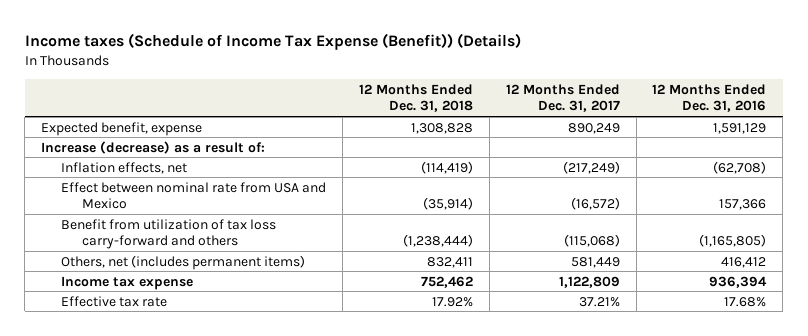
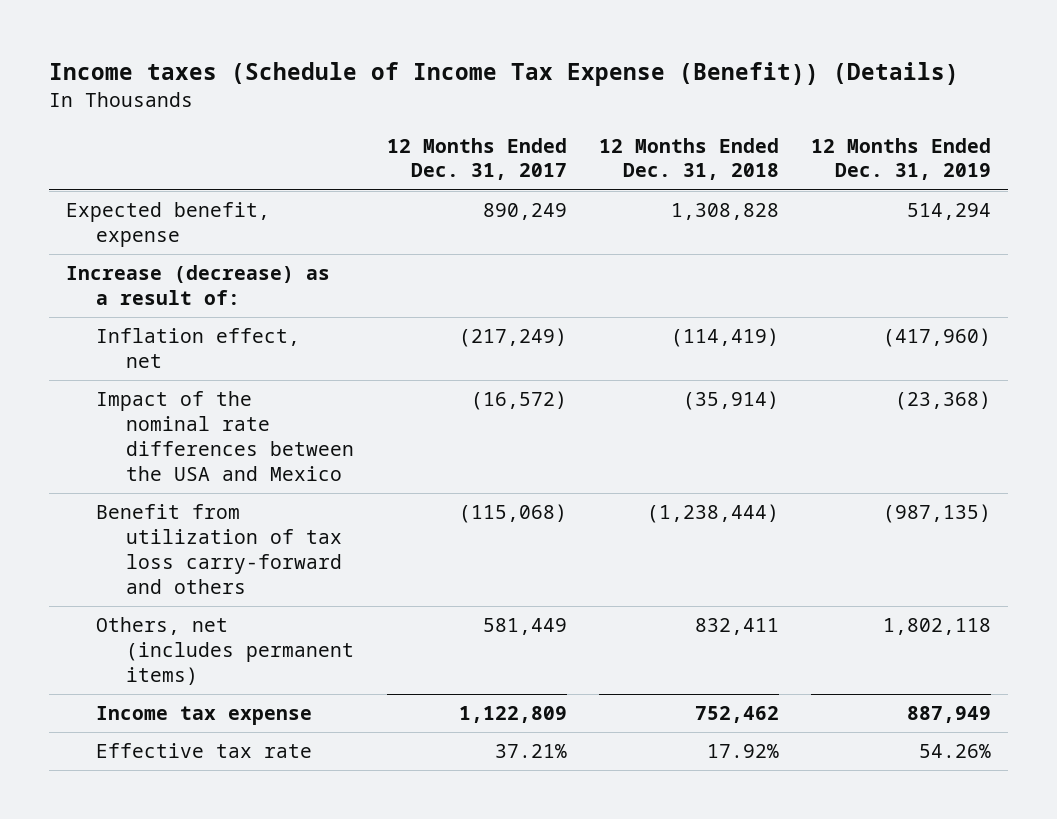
[652,84,767,113] 12 Months Ended Dec. 31, 2016 -> none
none -> [811,137,992,181] 12 Months Ended Dec. 31, 2019
[61,161,188,174] Inflation effects, net -> [95,328,300,369] Inflation effect, net
[61,181,327,209] Effect between nominal rate from USA and Mexico -> [95,391,355,482] Impact of the nominal rate differences between the USA and Mexico

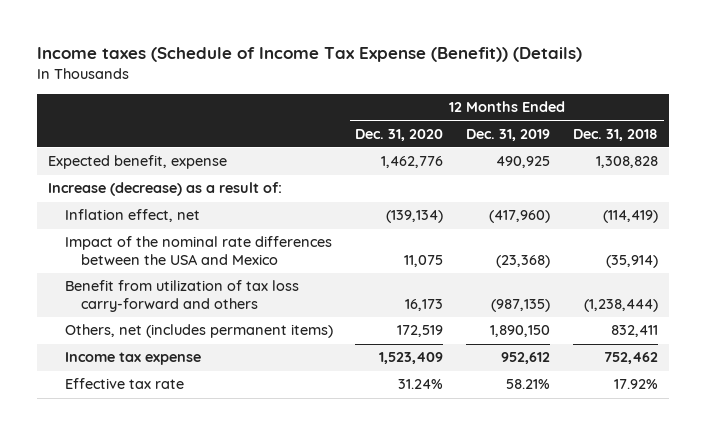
[386,137,567,181] 12 Months Ended Dec. 31, 2017 -> none
none -> [355,128,444,141] Dec. 31, 2020
[907,203,992,221] 514,294 -> [496,156,551,169] 490,925
[883,618,992,636] 1,802,118 -> [490,325,551,338] 1,890,150
[907,706,992,724] 887,949 -> [501,352,551,365] 952,612
[919,744,992,759] 54.26% -> [506,379,551,390] 58.21%

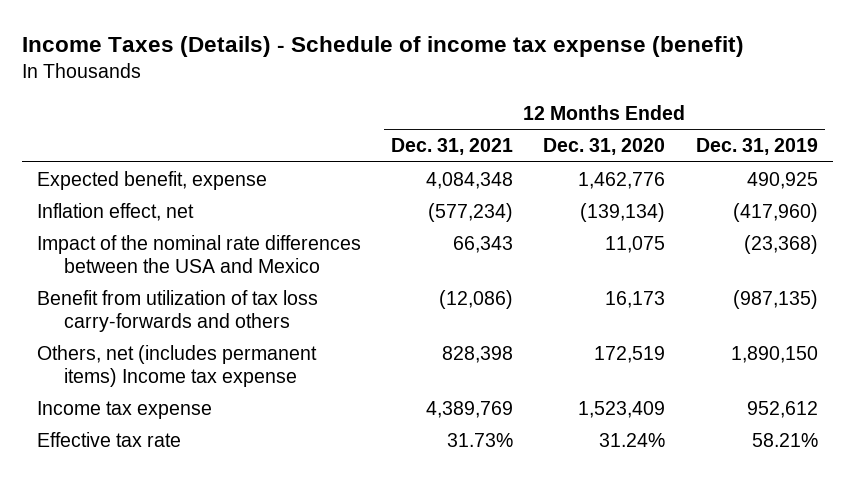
[36,47,582,63] Income taxes (Schedule of Income Tax Expense (Benefit)) (Details) -> [22,36,745,58] Income Taxes (Details) - Schedule of income tax expense (benefit)
[572,128,658,141] Dec. 31, 2018 -> none
none -> [391,138,514,156] Dec. 31, 2021
[48,182,283,197] Increase (decrease) as a result of: -> none
[64,280,299,313] Benefit from utilization of tax loss carry-forward and others -> [37,289,319,332] Benefit from utilization of tax loss carry-forwards and others
[64,324,333,339] Others, net (includes permanent items) -> [37,344,318,387] Others, net (includes permanent items) Income tax expense

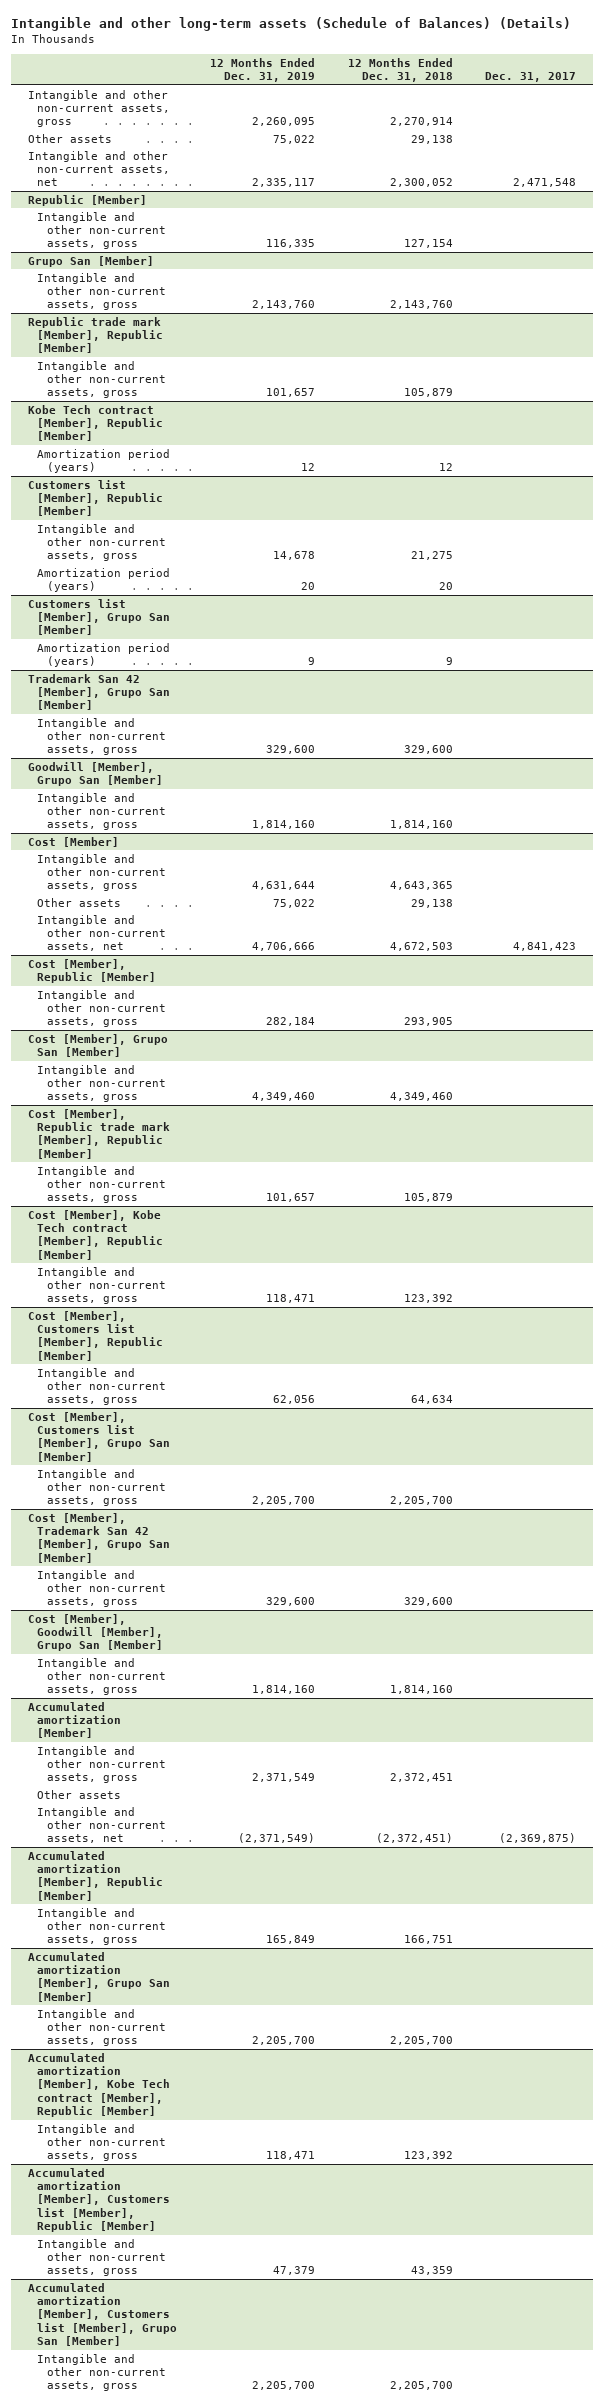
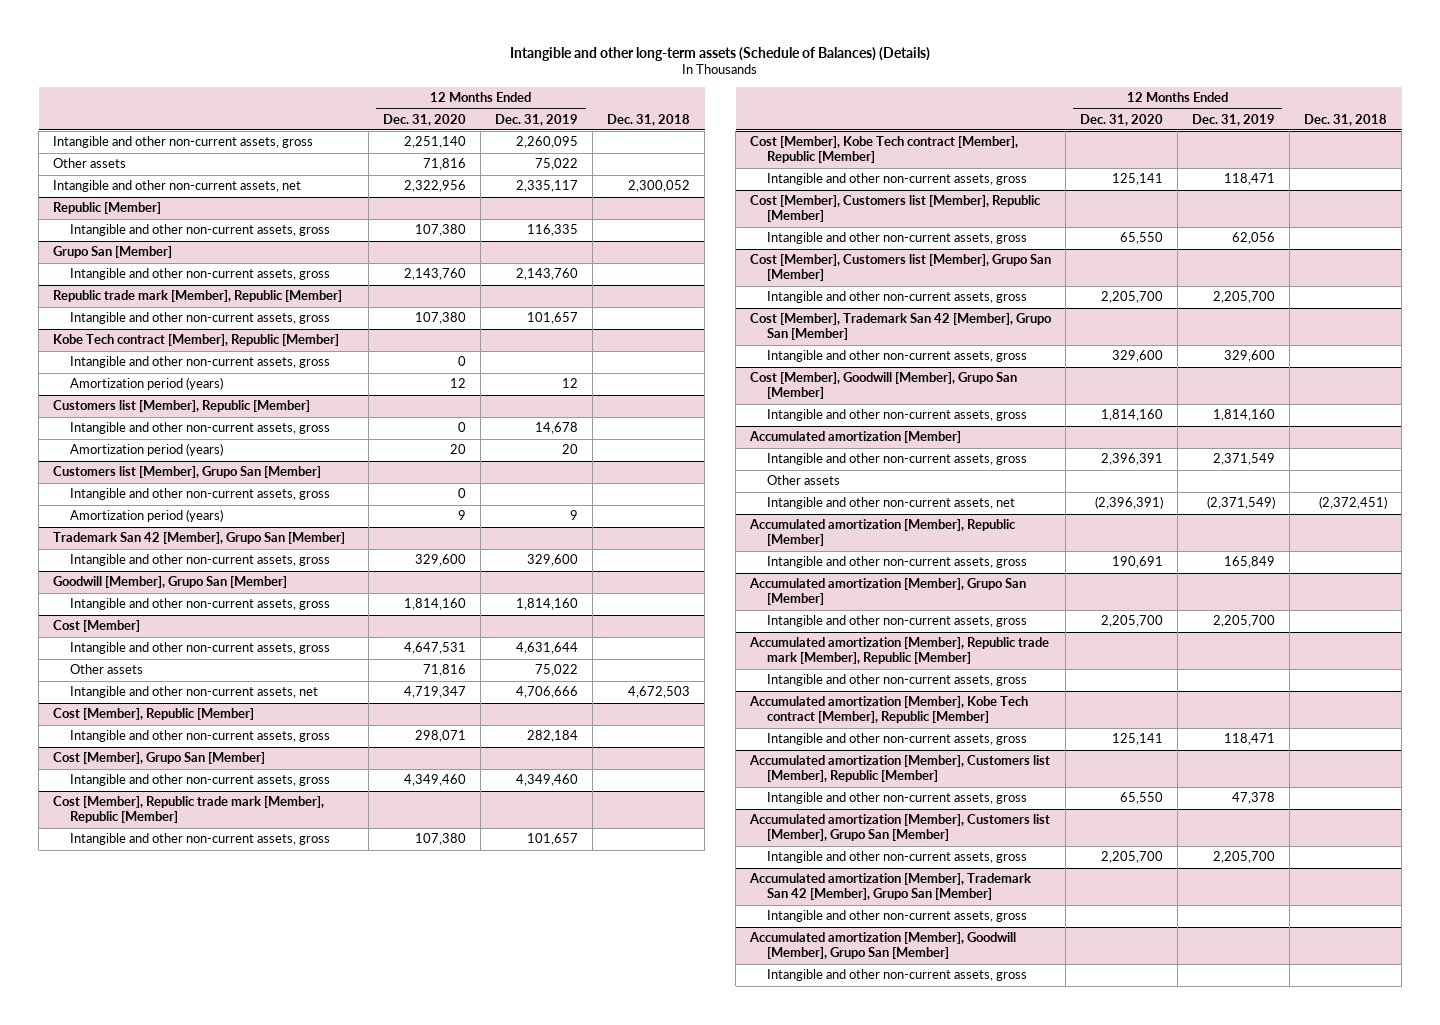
[347,57,453,83] 12 Months Ended Dec. 31, 2018 -> none
[485,72,577,83] Dec. 31, 2017 -> none
none -> [383,113,467,126] Dec. 31, 2020
none -> [607,113,691,126] Dec. 31, 2018
none -> [69,356,330,369] Intangible and other non-current assets, gross
none -> [69,488,330,501] Intangible and other non-current assets, gross
none -> [749,637,1050,665] Accumulated amortization [Member], Republic trade mark [Member], Republic [Member]
none -> [766,674,1027,687] Intangible and other non-current assets, gross
[273,2266,316,2276] 47,379 -> [1232,792,1276,805] 47,378
none -> [749,873,1032,901] Accumulated amortization [Member], Trademark San 42 [Member], Grupo San [Member]
none -> [766,910,1027,923] Intangible and other non-current assets, gross
none -> [749,932,1017,960] Accumulated amortization [Member], Goodwill [Member], Grupo San [Member]
none -> [766,969,1027,982] Intangible and other non-current assets, gross

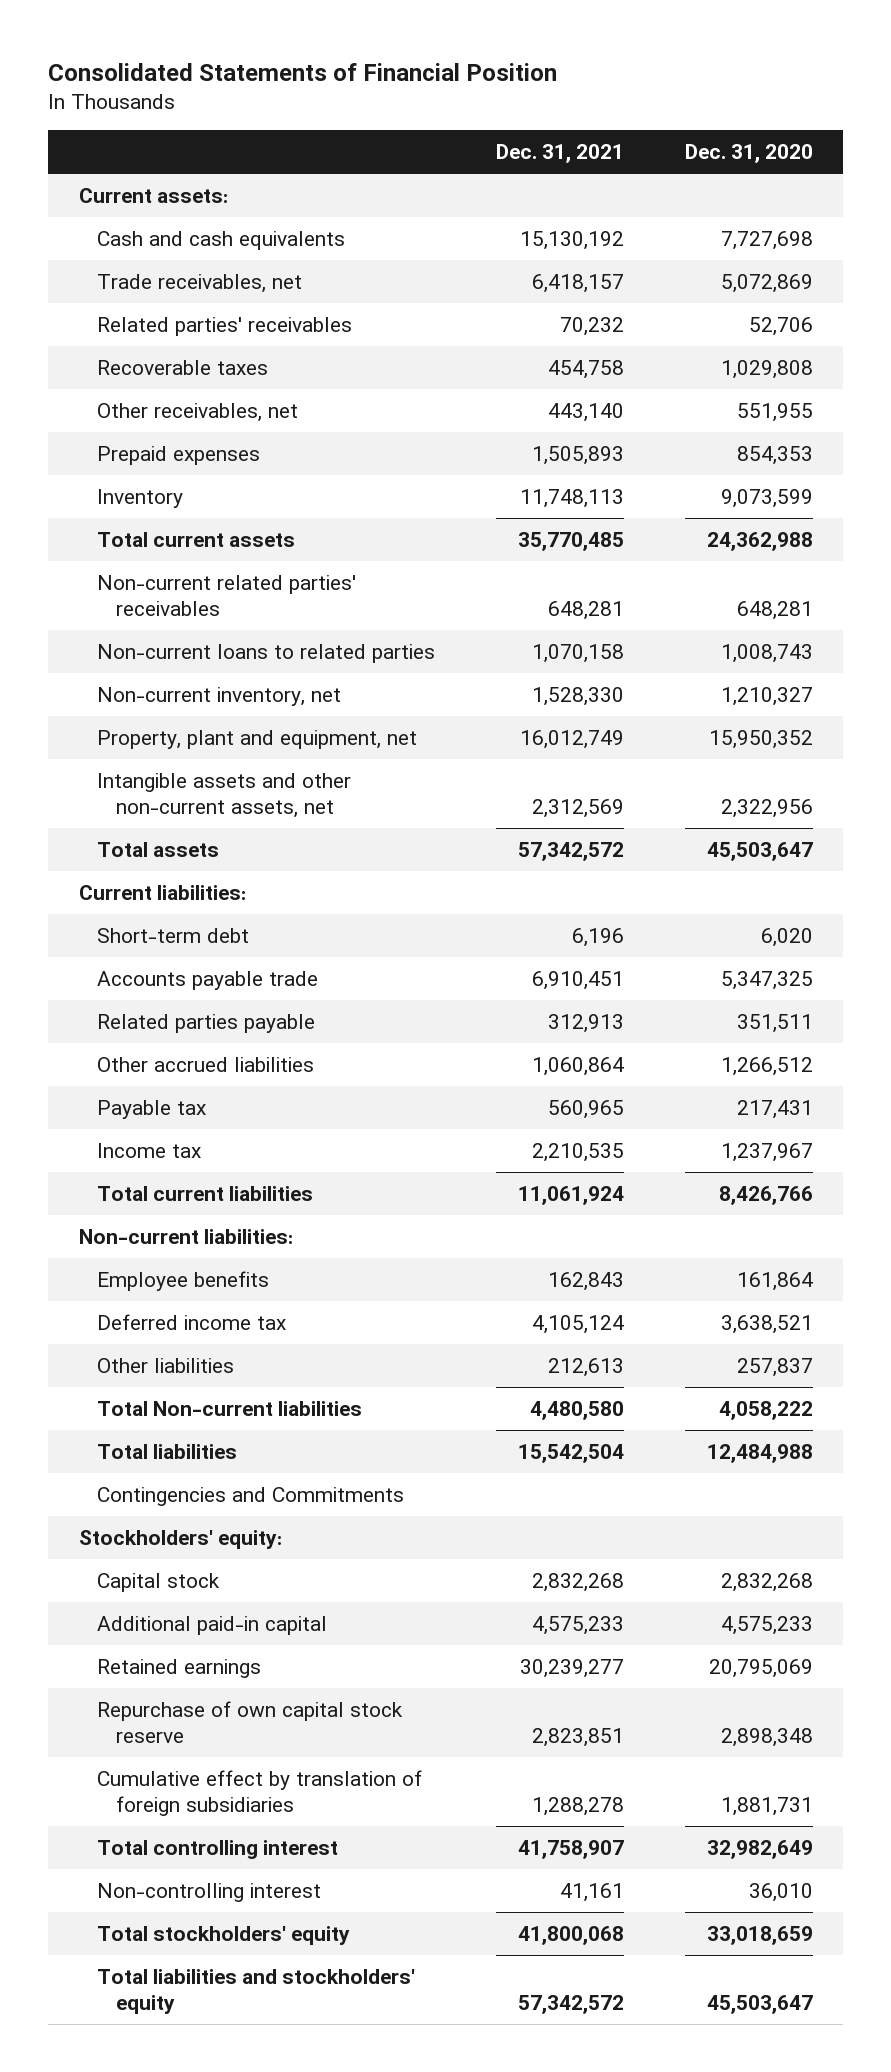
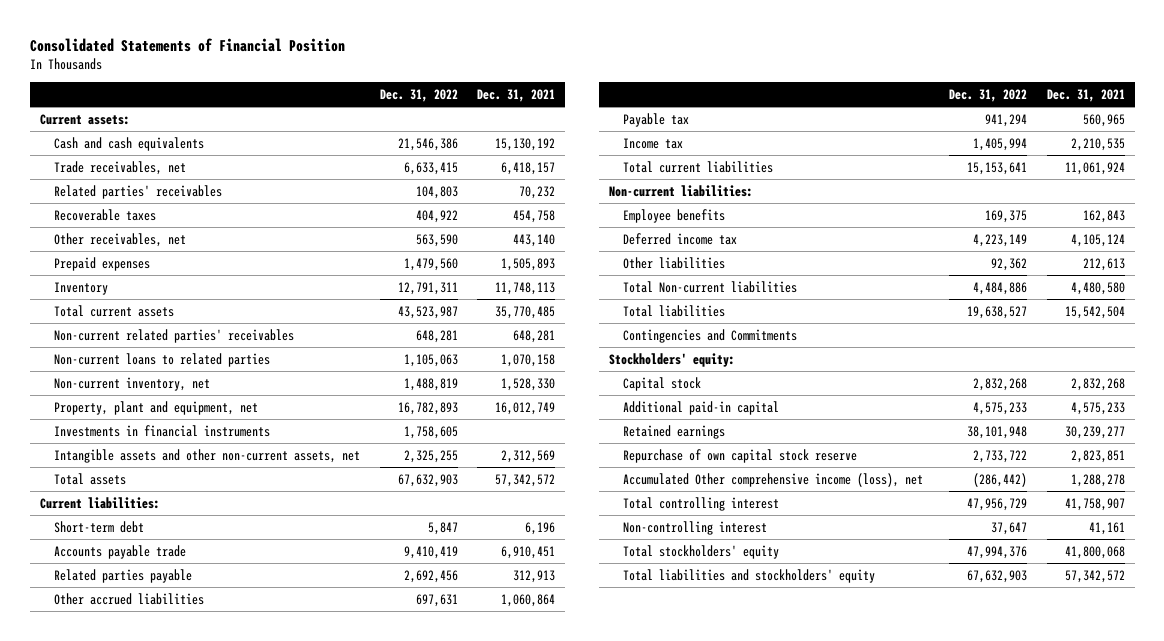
[684,144,813,164] Dec. 31, 2020 -> none
none -> [379,88,458,102] Dec. 31, 2022
none -> [53,424,270,437] Investments in financial instruments
[97,1769,423,1816] Cumulative effect by translation of foreign subsidiaries -> [622,472,923,487] Accumulated Other comprehensive income (loss), net

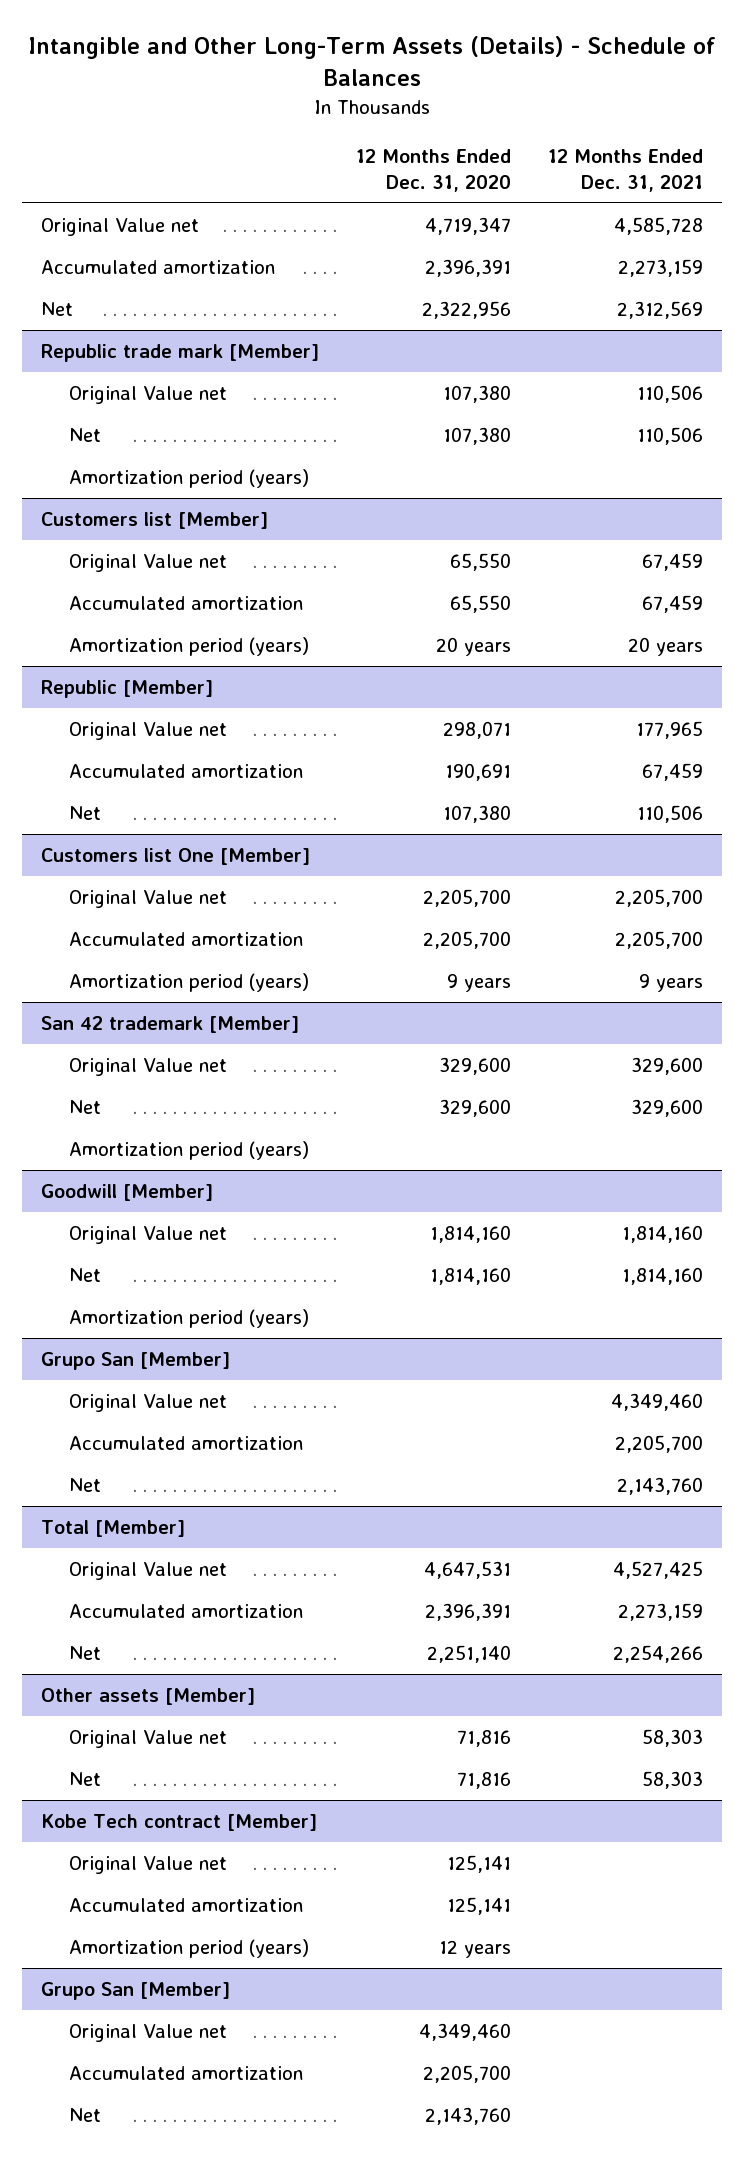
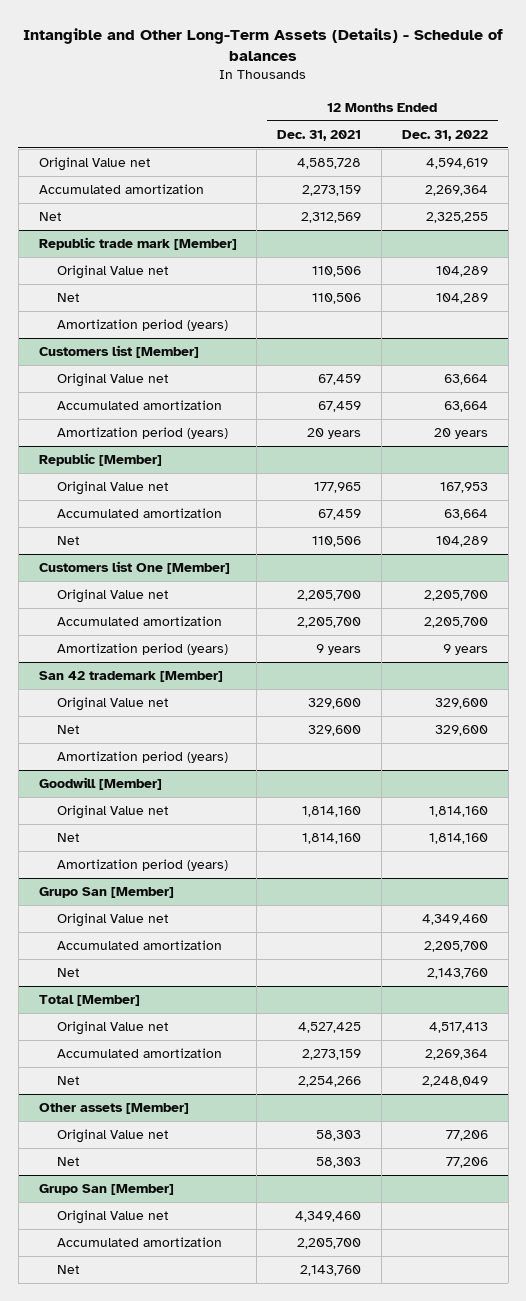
[27,36,716,87] Intangible and Other Long-Term Assets (Details) - Schedule of Balances -> [23,27,504,61] Intangible and Other Long-Term Assets (Details) - Schedule of balances
[355,149,511,192] 12 Months Ended Dec. 31, 2020 -> none
none -> [401,129,488,141] Dec. 31, 2022
[68,2024,227,2043] Original Value net -> [57,913,170,928] Original Value net
[68,2066,303,2081] Accumulated amortization -> [57,940,223,951] Accumulated amortization
[68,2108,101,2123] Net -> [57,968,81,978] Net
[40,1814,317,1832] Kobe Tech contract [Member] -> none
[68,1856,227,1875] Original Value net -> none
[68,1898,303,1913] Accumulated amortization -> none
[68,1939,309,1959] Amortization period (years) -> none
[68,1394,227,1413] Original Value net -> [57,1210,170,1225] Original Value net
[68,1436,303,1451] Accumulated amortization -> [57,1237,223,1248] Accumulated amortization
[68,1478,101,1493] Net -> [57,1265,81,1275] Net

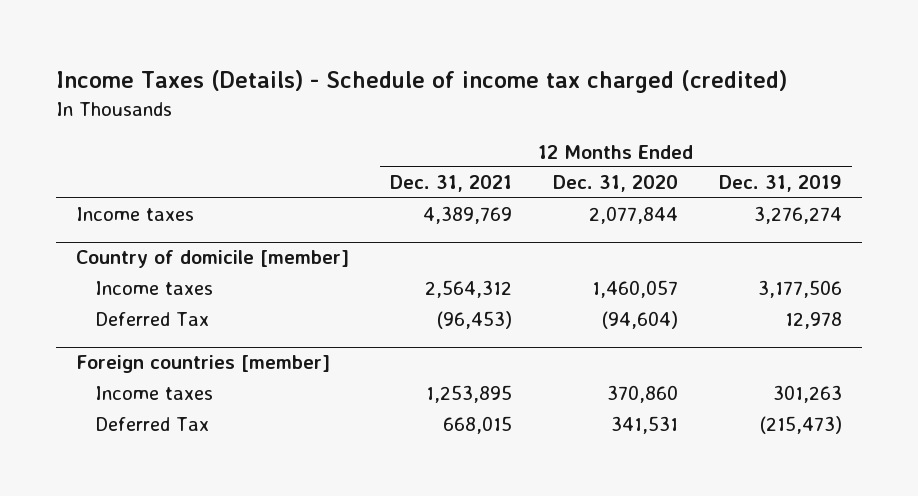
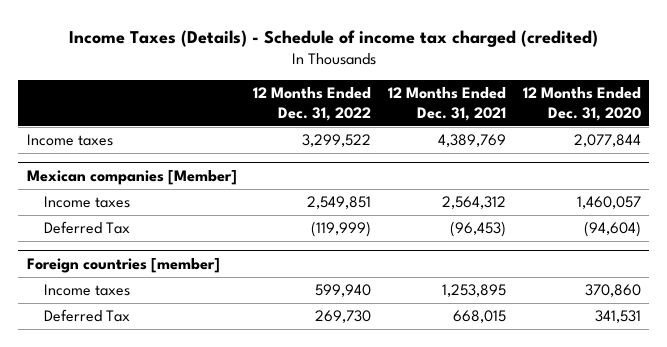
[718,175,842,193] Dec. 31, 2019 -> none
none -> [253,87,372,121] 12 Months Ended Dec. 31, 2022
[76,250,350,269] Country of domicile [member] -> [26,170,237,186] Mexican companies [Member]

